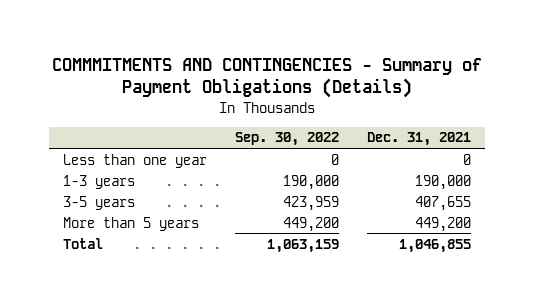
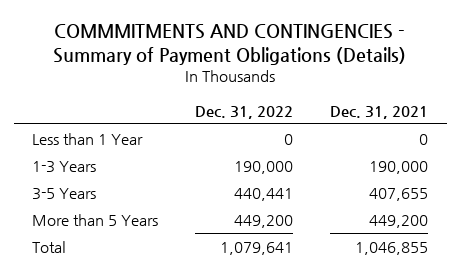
[235,132,340,147] Sep. 30, 2022 -> none
none -> [195,105,294,119] Dec. 31, 2022
[63,153,208,168] Less than one year -> [32,132,144,145] Less than 1 Year
[63,174,136,189] 1-3 years -> [32,160,97,173] 1-3 Years
[63,195,136,210] 3-5 years -> [32,187,97,200] 3-5 Years
[63,216,200,231] More than 5 years -> [32,213,159,226] More than 5 Years

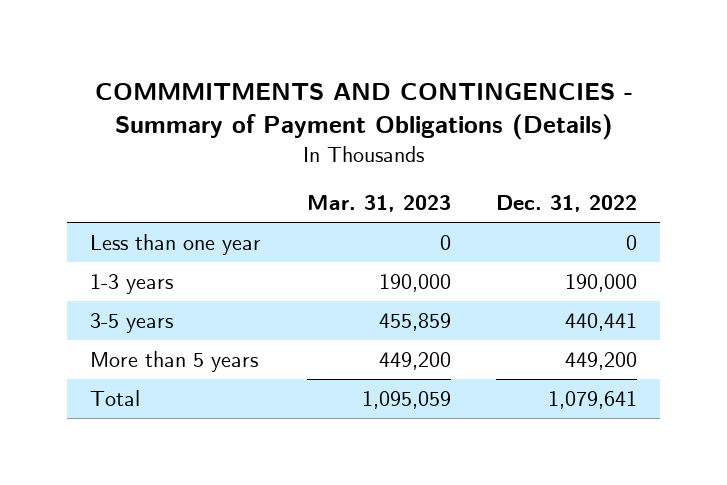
[330,105,429,119] Dec. 31, 2021 -> none
none -> [306,195,451,213] Mar. 31, 2023
[32,132,144,145] Less than 1 Year -> [90,233,262,255] Less than one year
[32,160,97,173] 1-3 Years -> [90,273,174,294] 1-3 years
[32,187,97,200] 3-5 Years -> [90,312,174,333] 3-5 years
[32,213,159,226] More than 5 Years -> [90,350,259,372] More than 5 years

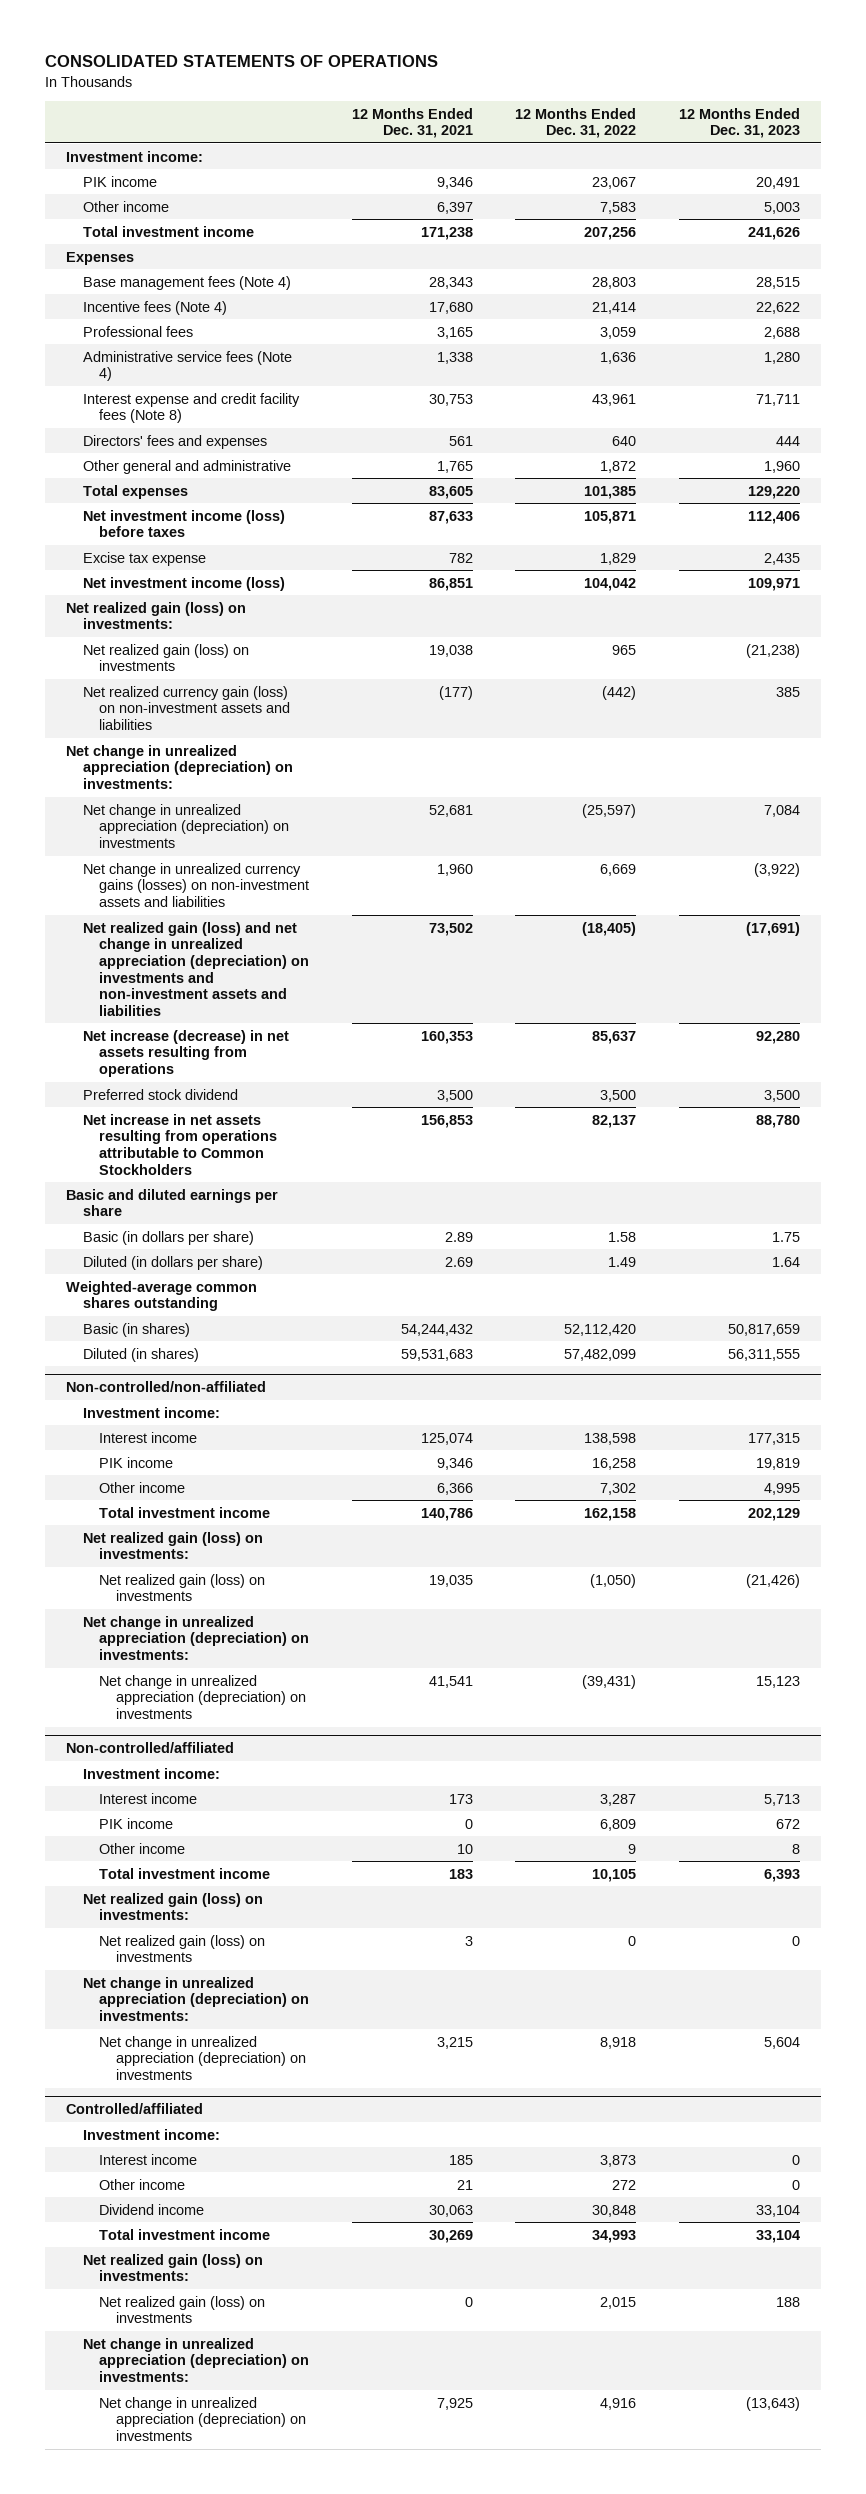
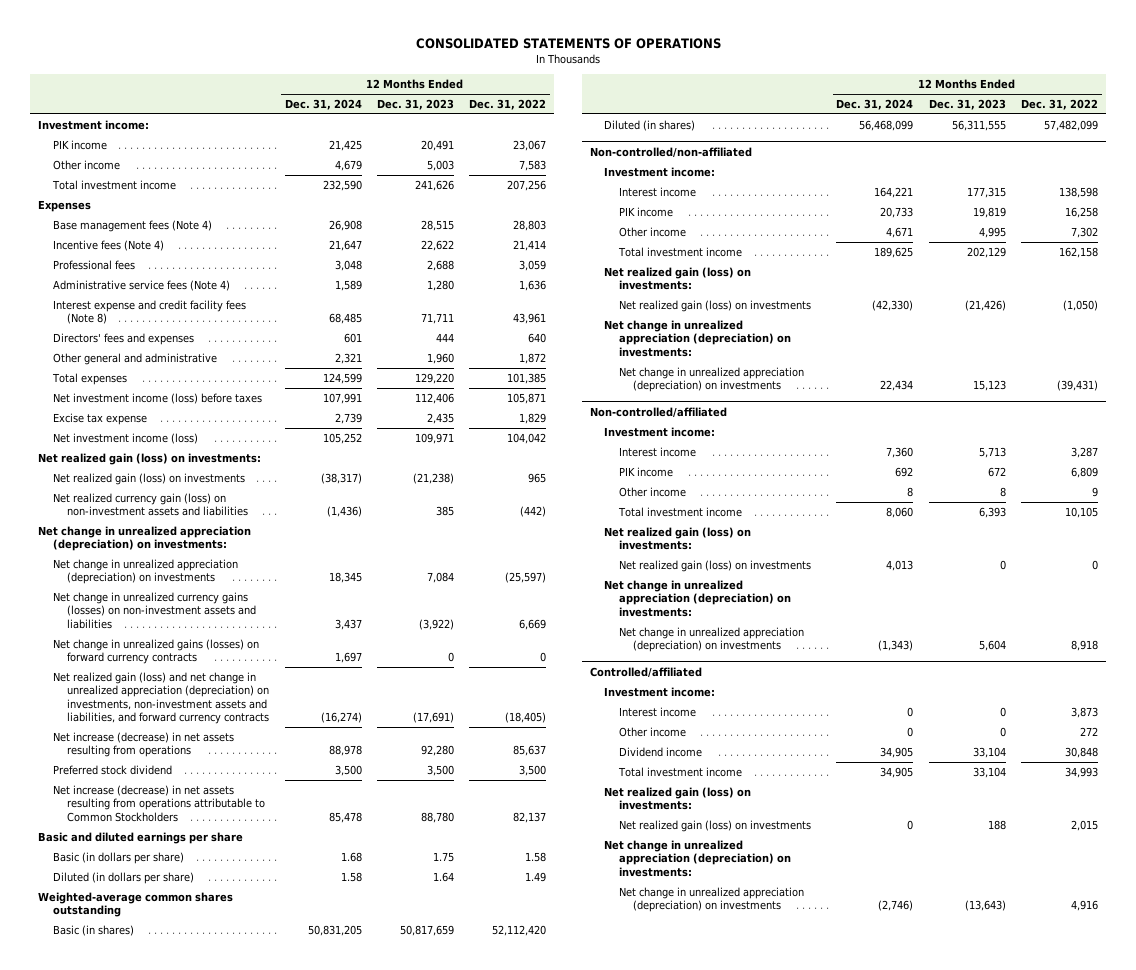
[351,107,473,139] 12 Months Ended Dec. 31, 2021 -> none
none -> [284,99,362,111] Dec. 31, 2024
none -> [52,639,259,665] Net change in unrealized gains (losses) on forward currency contracts
[82,921,310,1016] Net realized gain (loss) and net change in unrealized appreciation (depreciation) on investments and non-investment assets and liabilities -> [52,672,270,725] Net realized gain (loss) and net change in unrealized appreciation (depreciation) on investments, non-investment assets and liabilities, and forward currency contracts
[82,1113,278,1175] Net increase in net assets resulting from operations attributable to Common Stockholders -> [52,785,266,822] Net increase (decrease) in net assets resulting from operations attributable to Common Stockholders

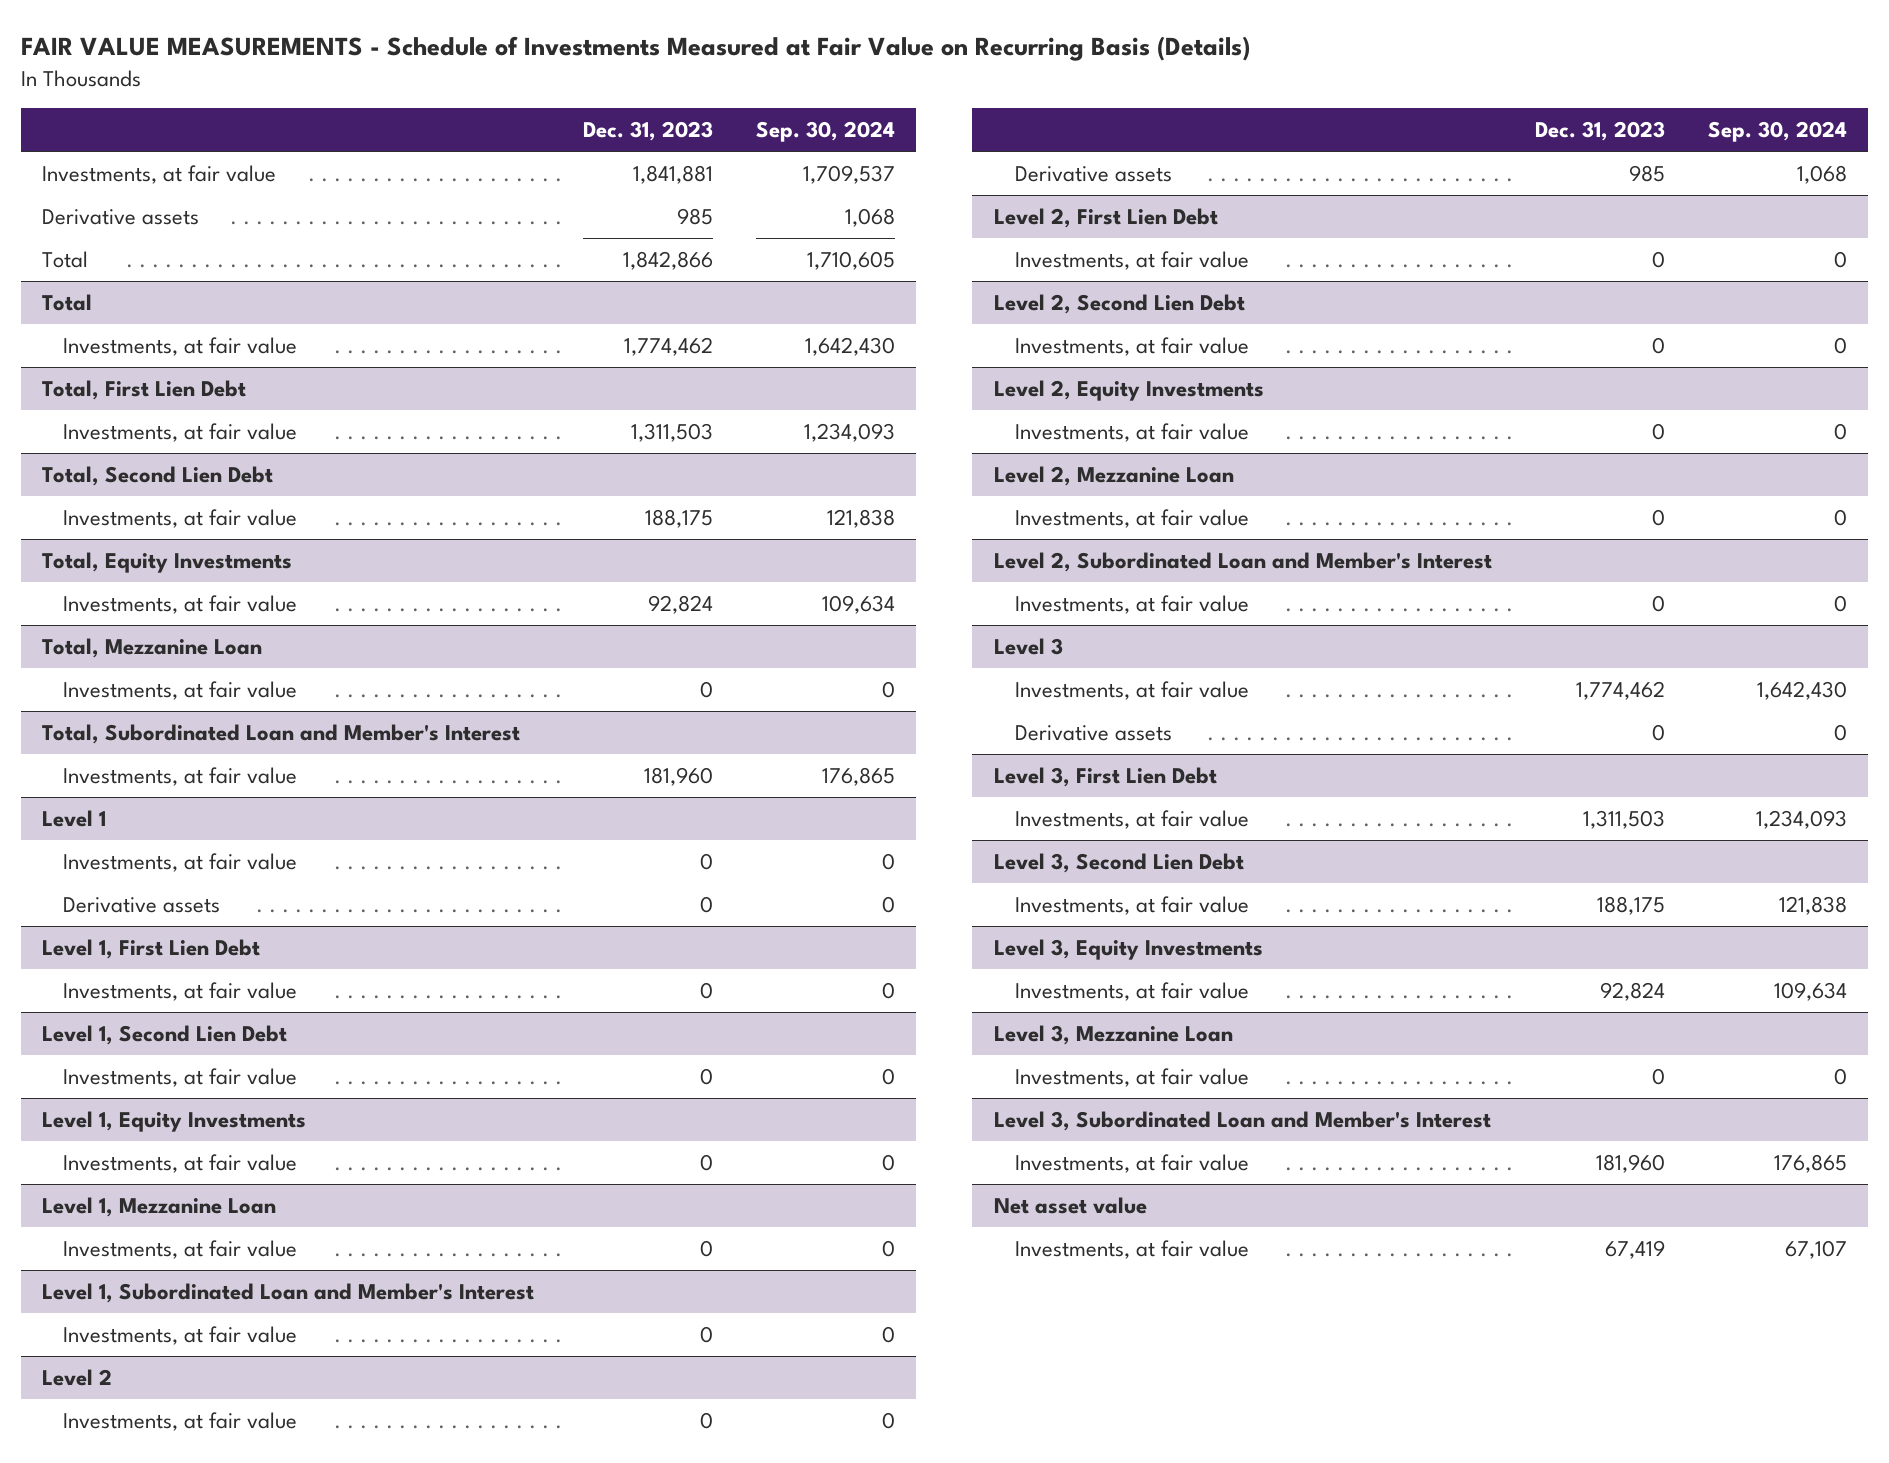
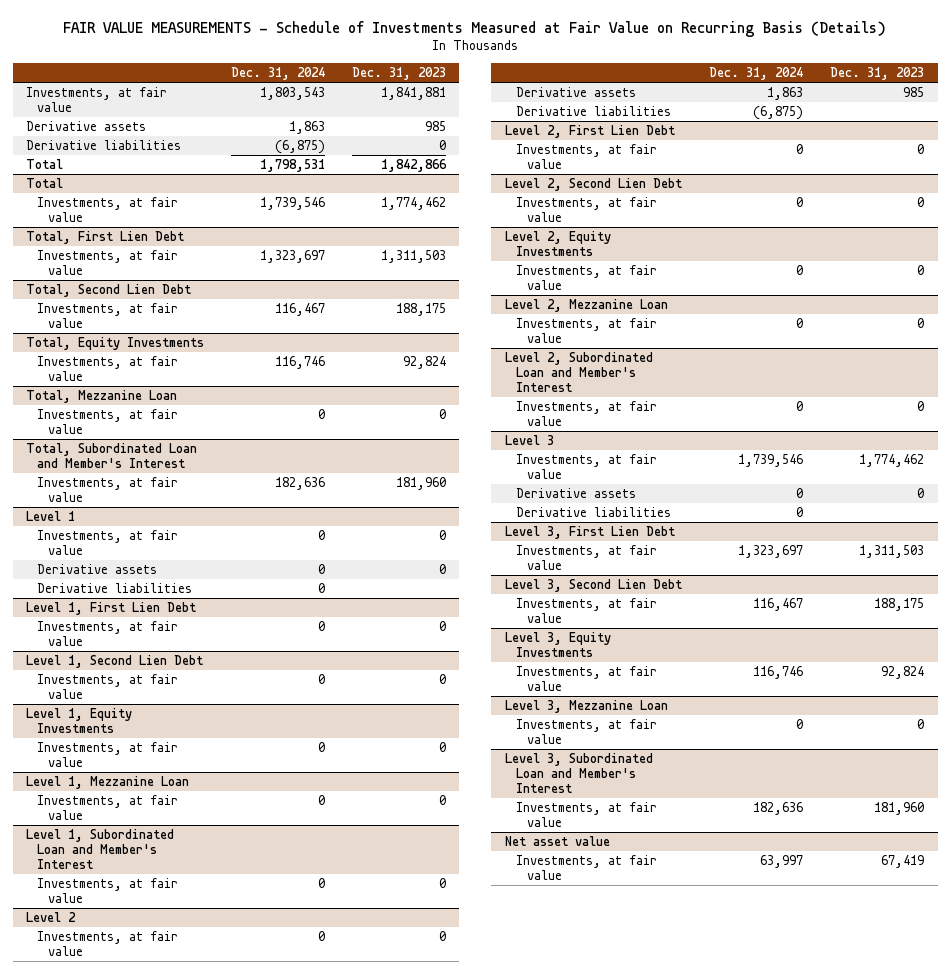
[755,121,895,143] Sep. 30, 2024 -> none
none -> [231,67,326,81] Dec. 31, 2024
none -> [26,140,182,151] Derivative liabilities
none -> [37,583,193,594] Derivative liabilities
none -> [515,106,671,117] Derivative liabilities
none -> [515,507,671,518] Derivative liabilities

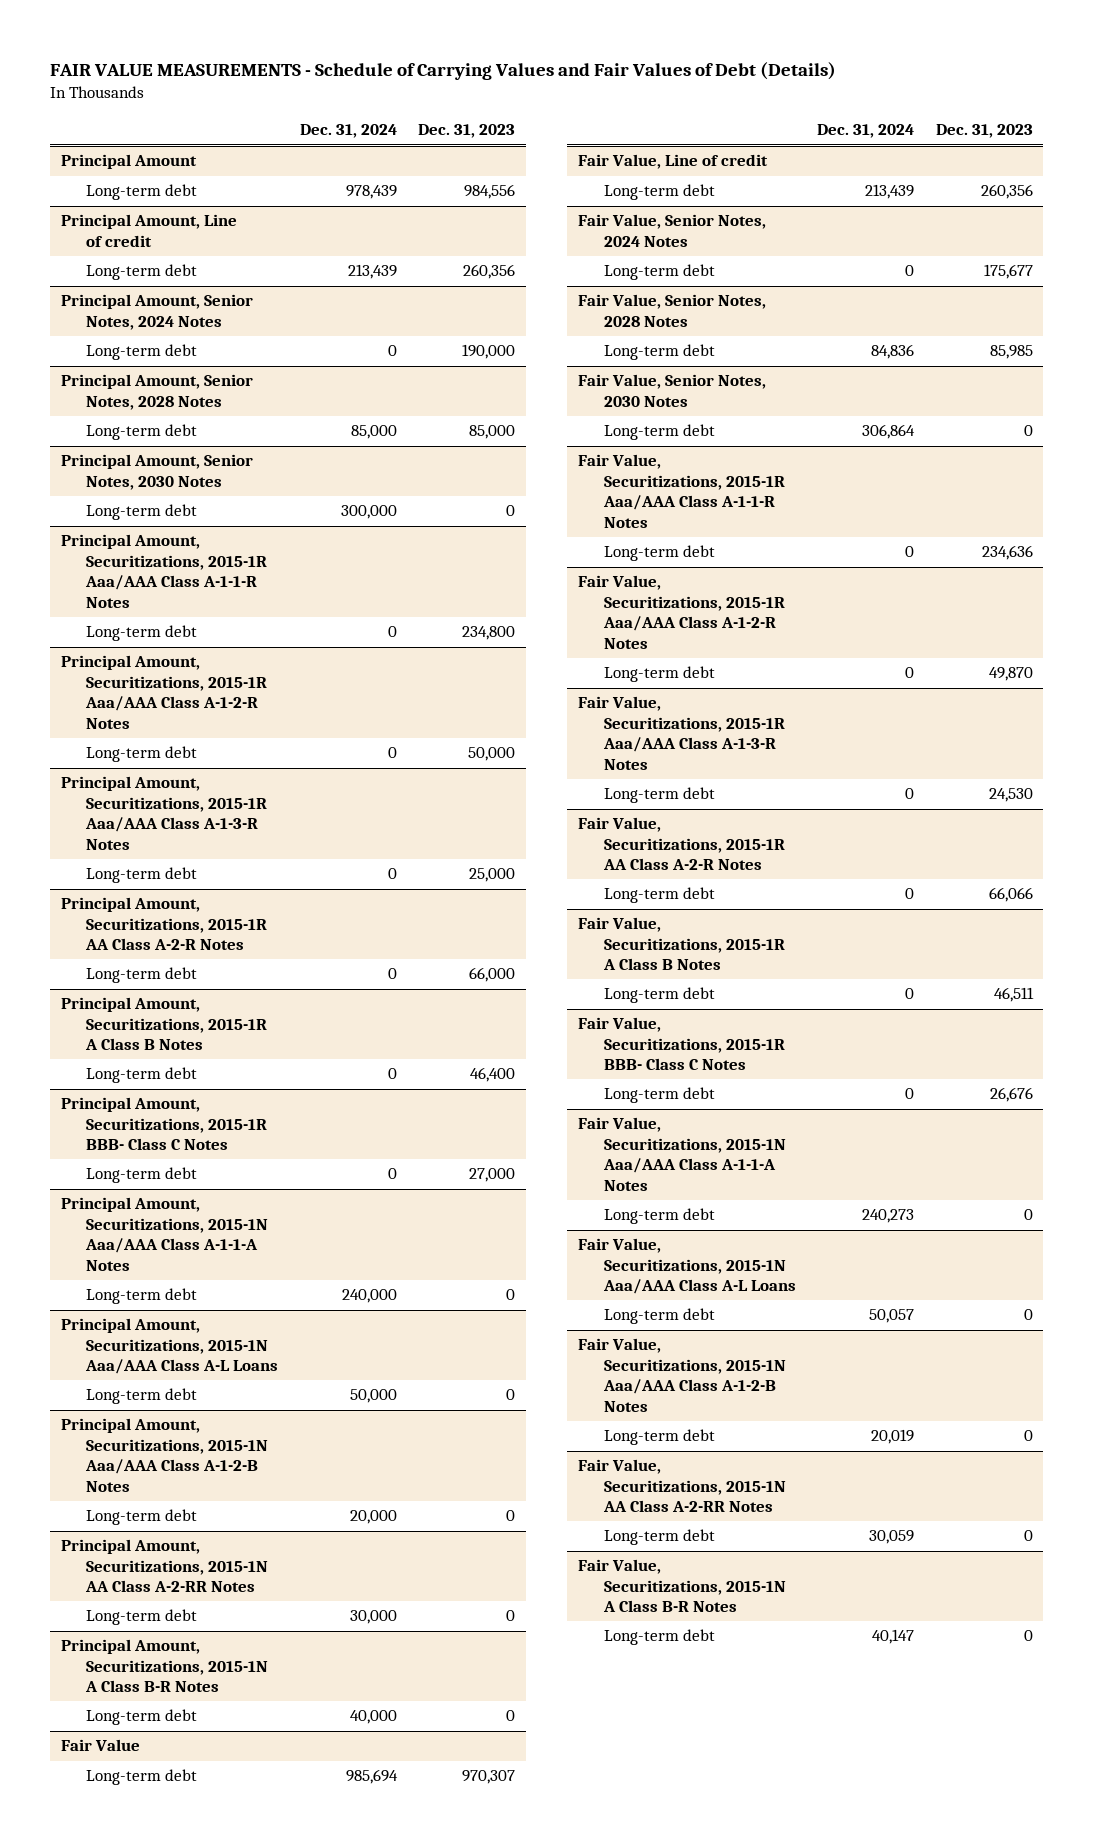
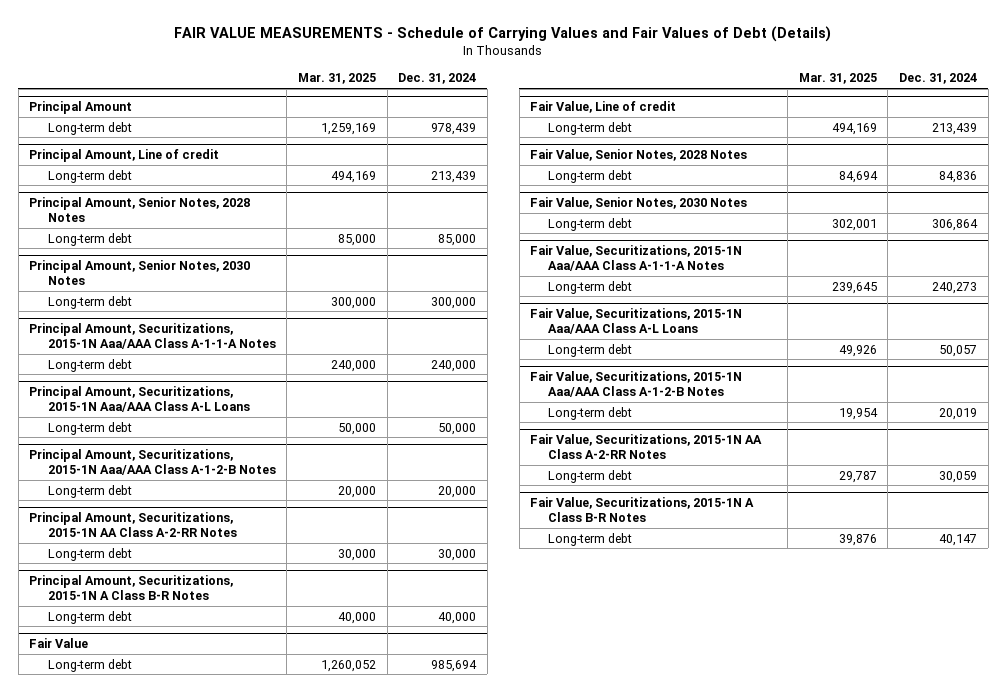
[418,124,516,139] Dec. 31, 2023 -> none
none -> [298,73,377,85] Mar. 31, 2025
[60,294,253,330] Principal Amount, Senior Notes, 2024 Notes -> none
[86,344,198,361] Long-term debt -> none
[60,534,268,608] Principal Amount, Securitizations, 2015-1R Aaa/AAA Class A-1-1-R Notes -> none
[86,625,198,642] Long-term debt -> none
[60,655,268,729] Principal Amount, Securitizations, 2015-1R Aaa/AAA Class A-1-2-R Notes -> none
[86,746,198,763] Long-term debt -> none
[60,776,268,850] Principal Amount, Securitizations, 2015-1R Aaa/AAA Class A-1-3-R Notes -> none
[86,867,198,884] Long-term debt -> none
[60,897,268,951] Principal Amount, Securitizations, 2015-1R AA Class A-2-R Notes -> none
[86,967,198,984] Long-term debt -> none
[60,997,268,1051] Principal Amount, Securitizations, 2015-1R A Class B Notes -> none
[86,1067,198,1084] Long-term debt -> none
[60,1097,268,1151] Principal Amount, Securitizations, 2015-1R BBB- Class C Notes -> none
[86,1167,198,1184] Long-term debt -> none
[578,214,767,247] Fair Value, Senior Notes, 2024 Notes -> none
[603,264,715,281] Long-term debt -> none
[578,454,785,528] Fair Value, Securitizations, 2015-1R Aaa/AAA Class A-1-1-R Notes -> none
[603,545,715,562] Long-term debt -> none
[578,575,785,649] Fair Value, Securitizations, 2015-1R Aaa/AAA Class A-1-2-R Notes -> none
[603,666,715,683] Long-term debt -> none
[578,696,785,770] Fair Value, Securitizations, 2015-1R Aaa/AAA Class A-1-3-R Notes -> none
[603,787,715,804] Long-term debt -> none
[578,817,785,871] Fair Value, Securitizations, 2015-1R AA Class A-2-R Notes -> none
[603,887,715,904] Long-term debt -> none
[578,917,785,971] Fair Value, Securitizations, 2015-1R A Class B Notes -> none
[603,987,715,1004] Long-term debt -> none
[578,1017,785,1071] Fair Value, Securitizations, 2015-1R BBB- Class C Notes -> none
[603,1087,715,1104] Long-term debt -> none

